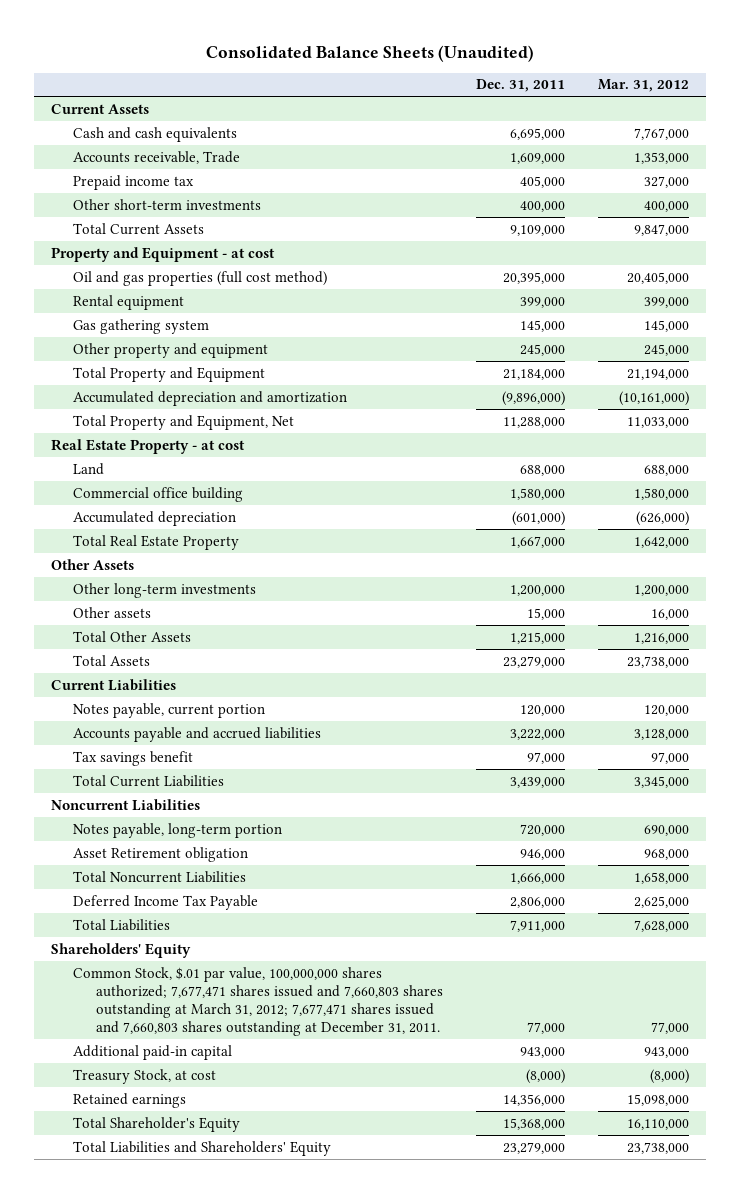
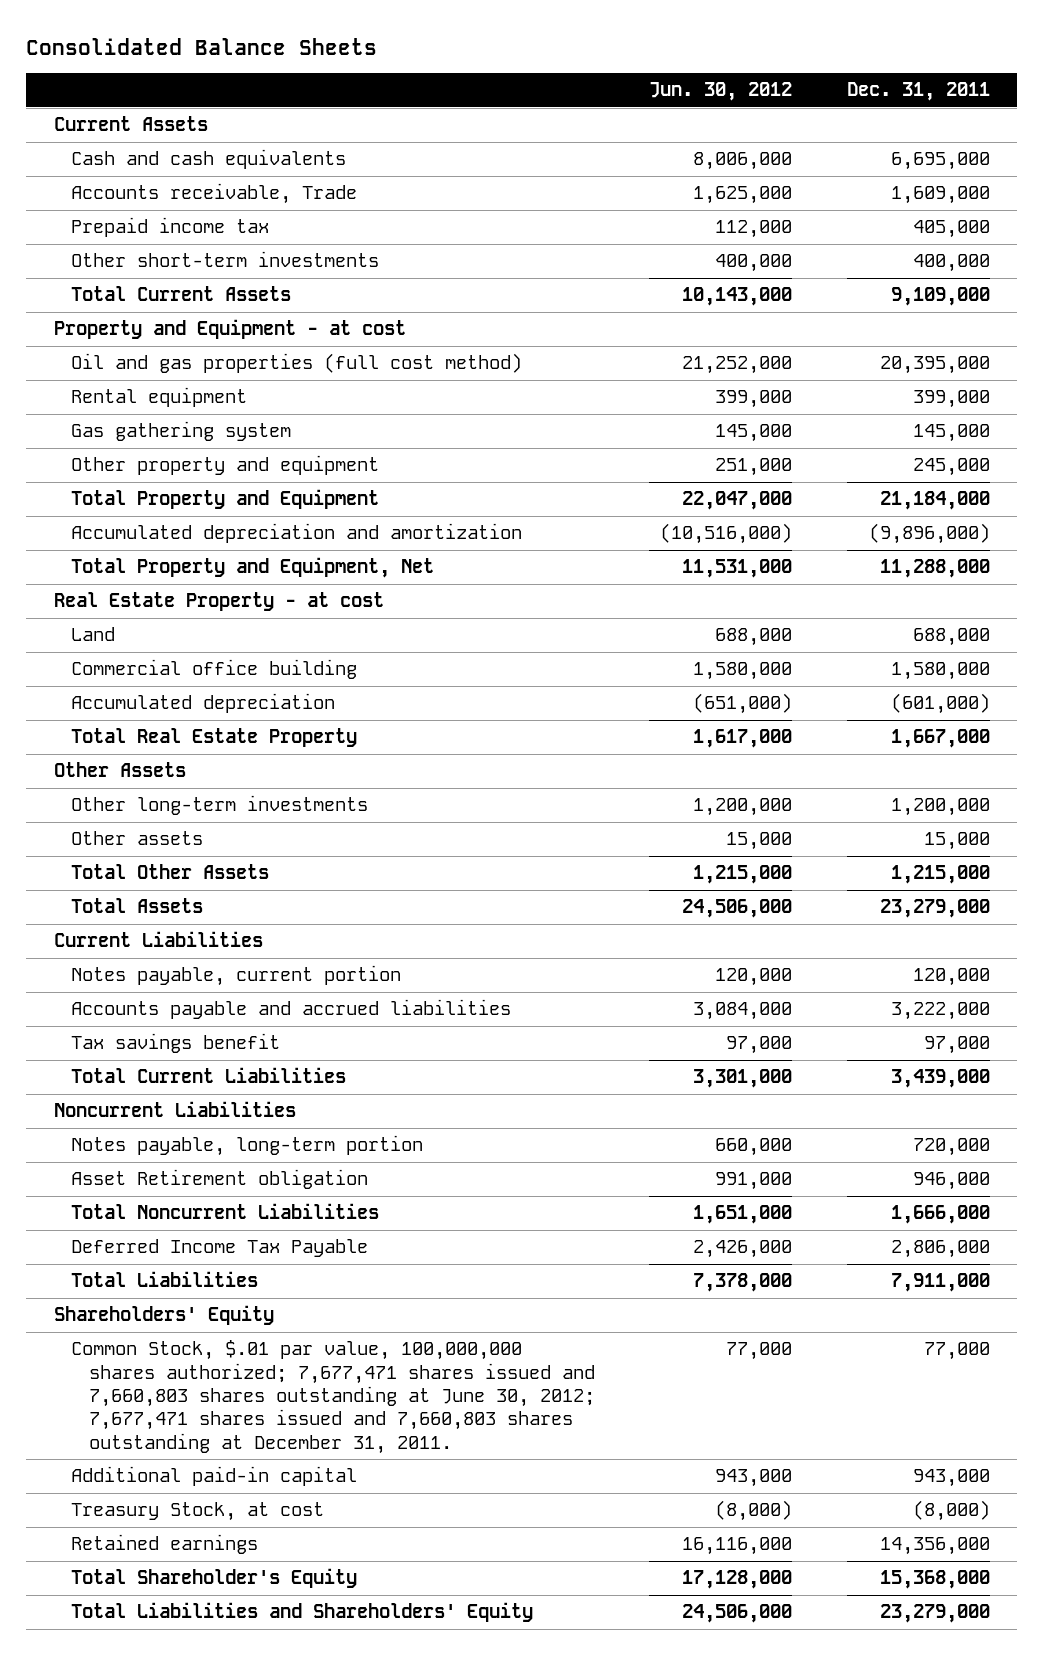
[205,44,534,62] Consolidated Balance Sheets (Unaudited) -> [26,37,378,55] Consolidated Balance Sheets
[598,79,690,93] Mar. 31, 2012 -> none
none -> [649,82,793,102] Jun. 30, 2012
[73,966,444,1037] Common Stock, $.01 par value, 100,000,000 shares authorized; 7,677,471 shares issued and 7,660,803 shares outstanding at March 31, 2012; 7,677,471 shares issued and 7,660,803 shares outstanding at December 31, 2011. -> [71,1340,595,1454] Common Stock, $.01 par value, 100,000,000 shares authorized; 7,677,471 shares issued and 7,660,803 shares outstanding at June 30, 2012; 7,677,471 shares issued and 7,660,803 shares outstanding at December 31, 2011.

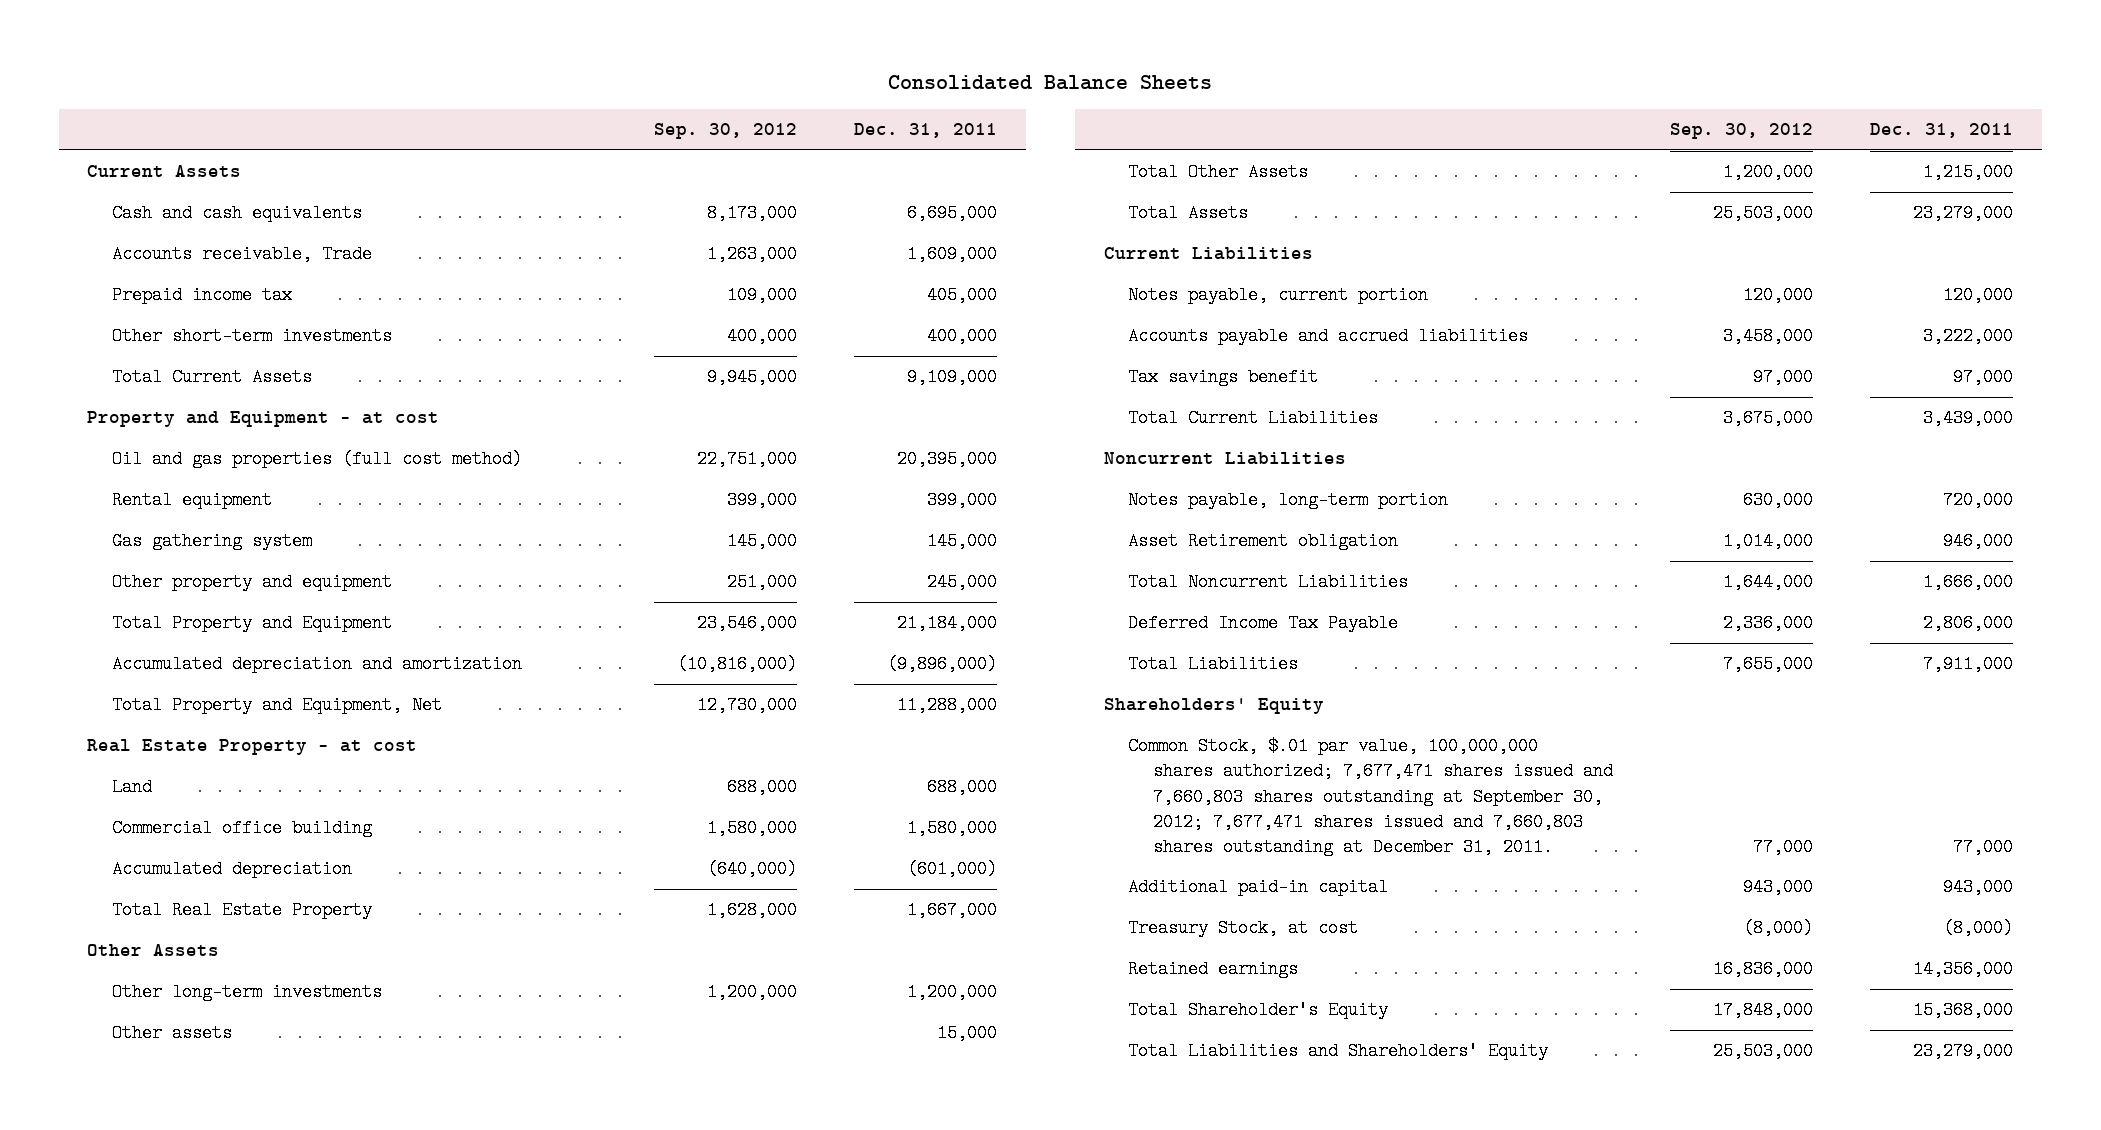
[649,82,793,102] Jun. 30, 2012 -> none
none -> [653,123,797,140] Sep. 30, 2012
[71,1340,595,1454] Common Stock, $.01 par value, 100,000,000 shares authorized; 7,677,471 shares issued and 7,660,803 shares outstanding at June 30, 2012; 7,677,471 shares issued and 7,660,803 shares outstanding at December 31, 2011. -> [1128,737,1613,856] Common Stock, $.01 par value, 100,000,000 shares authorized; 7,677,471 shares issued and 7,660,803 shares outstanding at September 30, 2012; 7,677,471 shares issued and 7,660,803 shares outstanding at December 31, 2011.

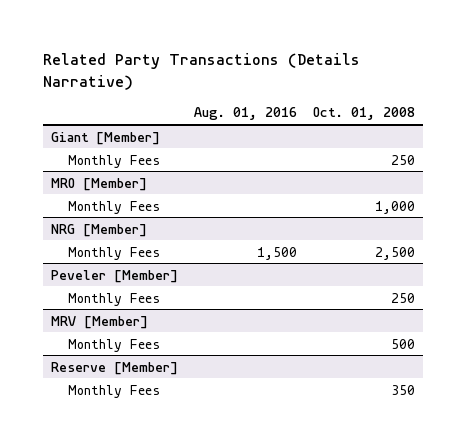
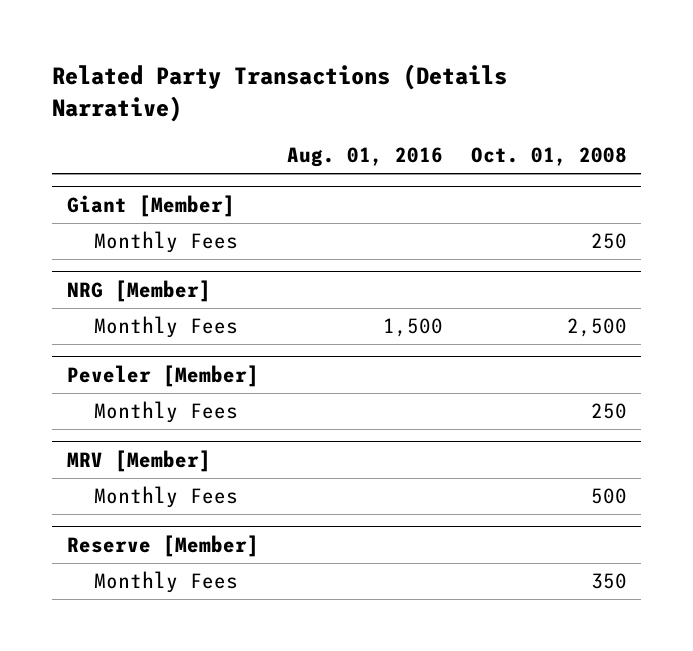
[51,177,148,191] MRO [Member] -> none
[67,200,160,214] Monthly Fees -> none

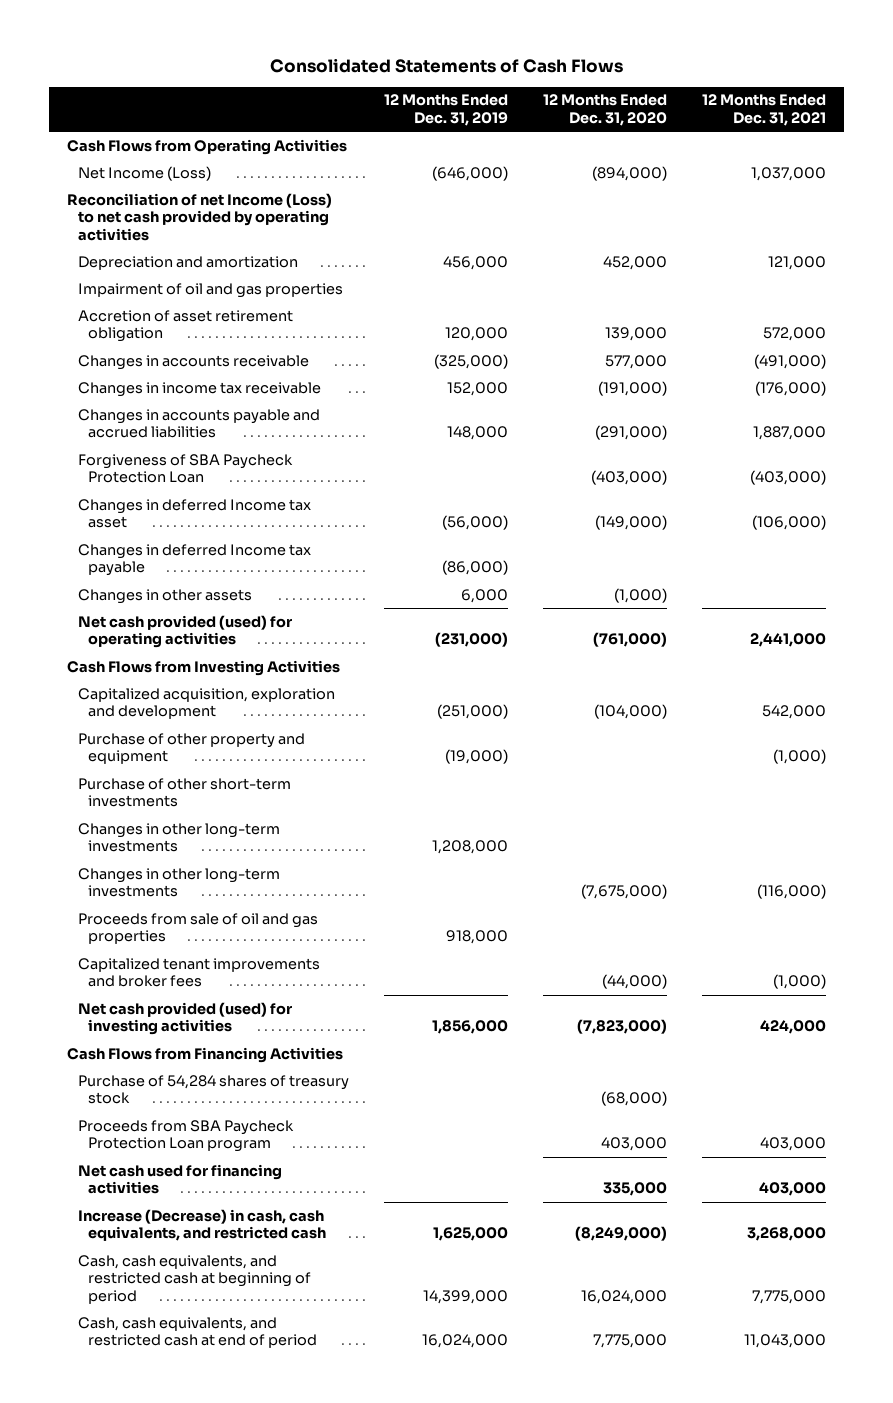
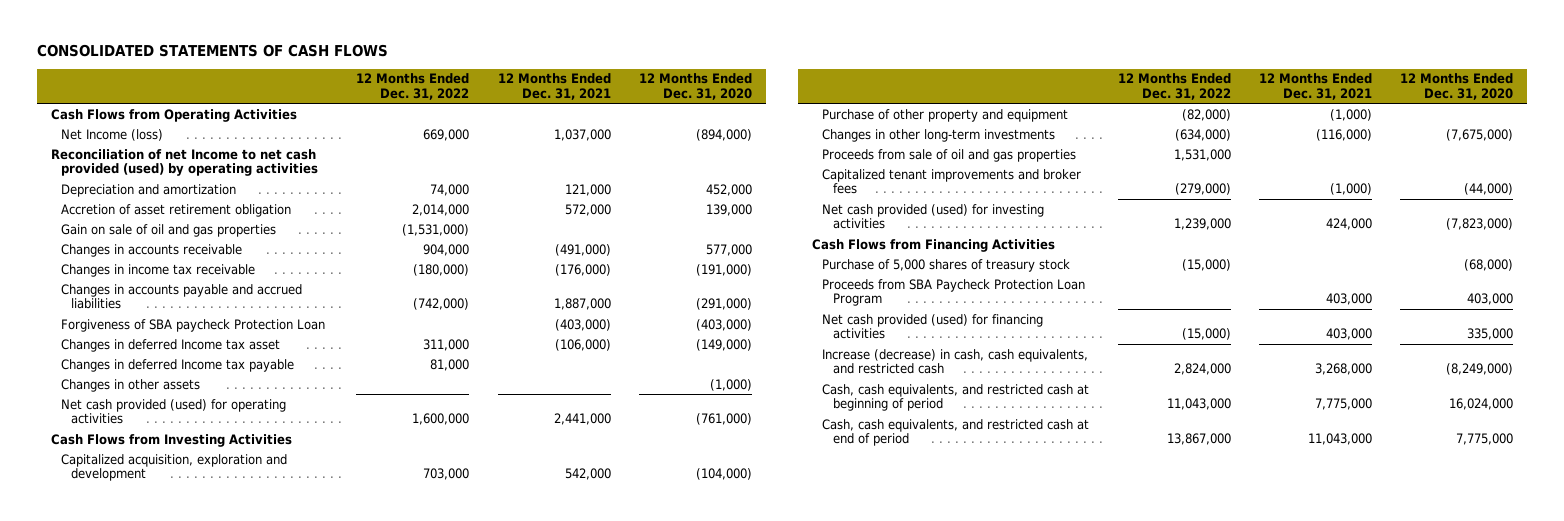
[269,57,623,73] Consolidated Statements of Cash Flows -> [36,44,388,58] CONSOLIDATED STATEMENTS OF CASH FLOWS
[383,94,508,127] 12 Months Ended Dec. 31, 2019 -> none
none -> [356,73,470,100] 12 Months Ended Dec. 31, 2022
[77,165,211,181] Net Income (Loss) -> [61,128,164,141] Net Income (loss)
[66,192,332,242] Reconciliation of net Income (Loss) to net cash provided by operating activities -> [50,148,319,177] Reconciliation of net Income to net cash provided (used) by operating activities
[77,282,343,298] Impairment of oil and gas properties -> none
none -> [61,223,277,237] Gain on sale of oil and gas properties
[77,453,293,484] Forgiveness of SBA Paycheck Protection Loan -> [61,318,326,332] Forgiveness of SBA paycheck Protection Loan
[77,777,291,808] Purchase of other short-term investments -> none
[77,822,280,853] Changes in other long-term investments -> none
[77,1074,349,1105] Purchase of 54,284 shares of treasury stock -> [822,258,1071,272] Purchase of 5,000 shares of treasury stock
[77,1119,294,1153] Proceeds from SBA Paycheck Protection Loan program -> [822,278,1086,307] Proceeds from SBA Paycheck Protection Loan Program
[77,1163,282,1195] Net cash used for financing activities -> [822,313,1044,340] Net cash provided (used) for financing activities
[77,1208,327,1242] Increase (Decrease) in cash, cash equivalents, and restricted cash -> [822,348,1089,375] Increase (decrease) in cash, cash equivalents, and restricted cash

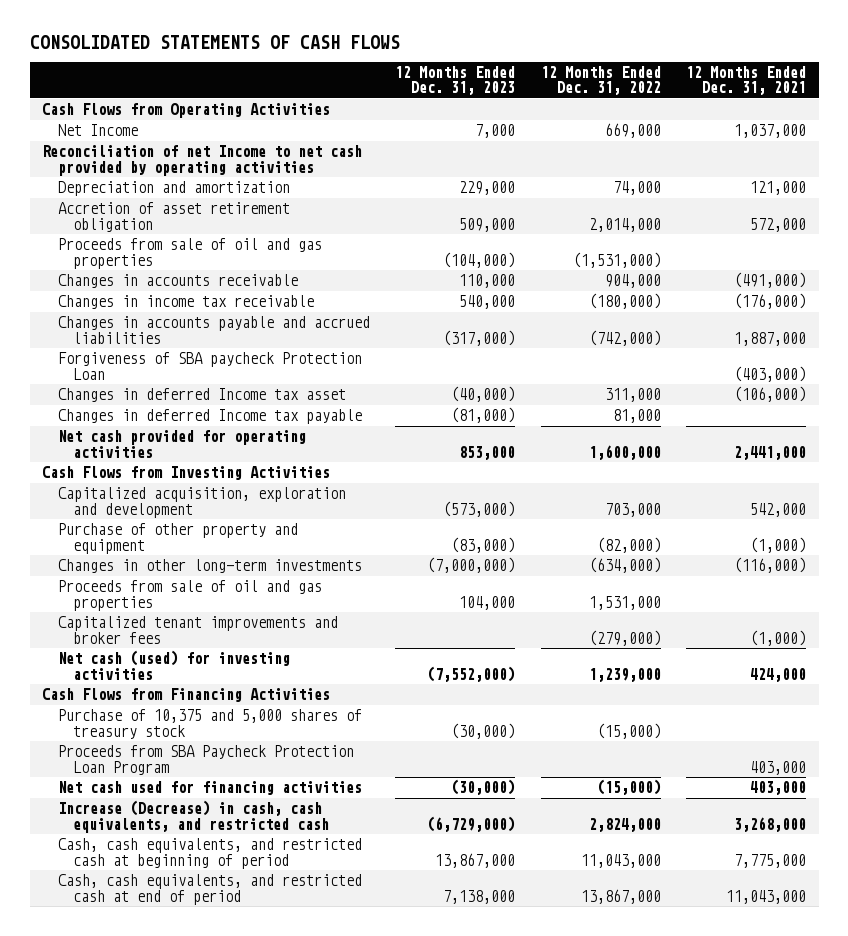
[639,73,753,100] 12 Months Ended Dec. 31, 2020 -> none
none -> [395,65,516,96] 12 Months Ended Dec. 31, 2023
[61,128,164,141] Net Income (loss) -> [57,124,138,137] Net Income
[50,148,319,177] Reconciliation of net Income to net cash provided (used) by operating activities -> [42,145,363,176] Reconciliation of net Income to net cash provided by operating activities
[61,223,277,237] Gain on sale of oil and gas properties -> [57,238,322,269] Proceeds from sale of oil and gas properties
[61,378,201,392] Changes in other assets -> none
[61,398,287,425] Net cash provided (used) for operating activities -> [57,430,306,458] Net cash provided for operating activities
[822,203,1045,230] Net cash provided (used) for investing activities -> [57,650,290,680] Net cash (used) for investing activities
[822,258,1071,272] Purchase of 5,000 shares of treasury stock -> [57,709,362,739] Purchase of 10,375 and 5,000 shares of treasury stock
[822,313,1044,340] Net cash provided (used) for financing activities -> [57,781,362,796] Net cash used for financing activities
[822,348,1089,375] Increase (decrease) in cash, cash equivalents, and restricted cash -> [57,800,330,833] Increase (Decrease) in cash, cash equivalents, and restricted cash

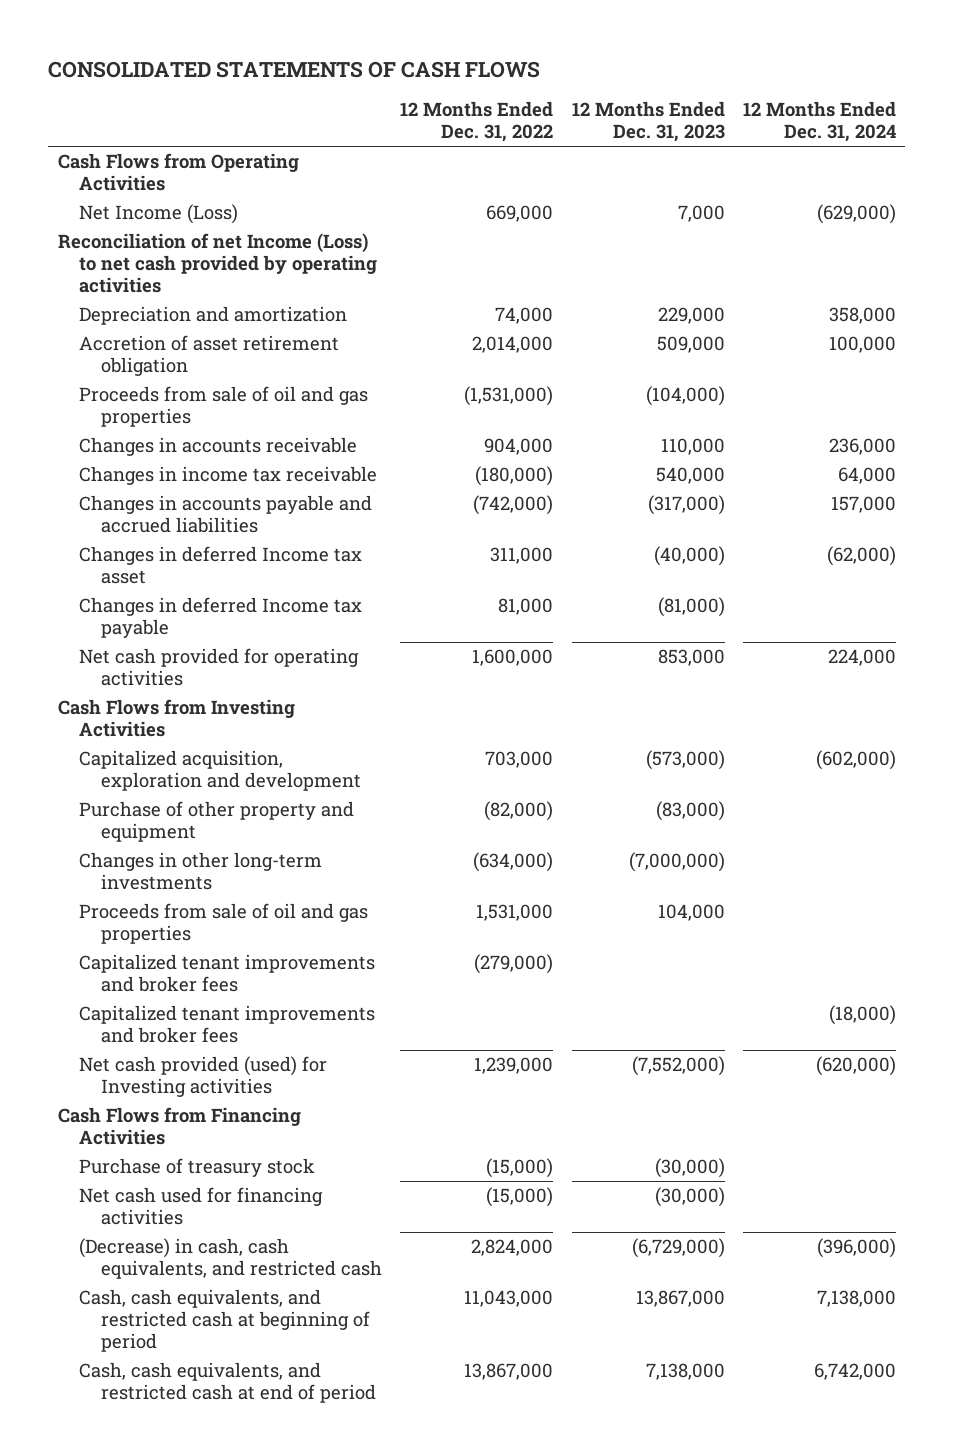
[685,65,806,96] 12 Months Ended Dec. 31, 2021 -> none
none -> [743,101,897,143] 12 Months Ended Dec. 31, 2024
[57,124,138,137] Net Income -> [79,204,239,225] Net Income (Loss)
[42,145,363,176] Reconciliation of net Income to net cash provided by operating activities -> [57,233,378,294] Reconciliation of net Income (Loss) to net cash provided by operating activities
[57,352,362,380] Forgiveness of SBA paycheck Protection Loan -> none
none -> [79,1005,376,1044] Capitalized tenant improvements and broker fees
[57,650,290,680] Net cash (used) for investing activities -> [79,1056,328,1098] Net cash provided (used) for Investing activities
[57,745,354,775] Proceeds from SBA Paycheck Protection Loan Program -> none
[57,709,362,739] Purchase of 10,375 and 5,000 shares of treasury stock -> [79,1158,316,1178] Purchase of treasury stock
[57,800,330,833] Increase (Decrease) in cash, cash equivalents, and restricted cash -> [79,1238,383,1280] (Decrease) in cash, cash equivalents, and restricted cash

